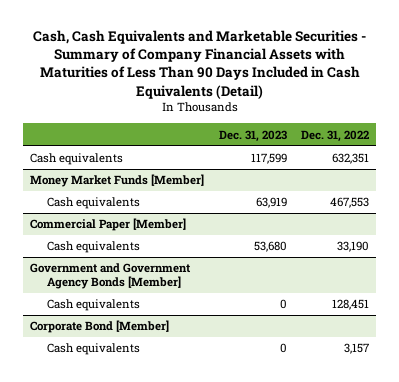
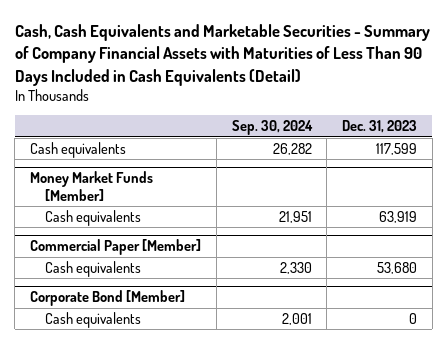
[301,129,370,142] Dec. 31, 2022 -> none
none -> [231,120,313,136] Sep. 30, 2024
[30,263,192,290] Government and Government Agency Bonds [Member] -> none
[47,299,141,312] Cash equivalents -> none

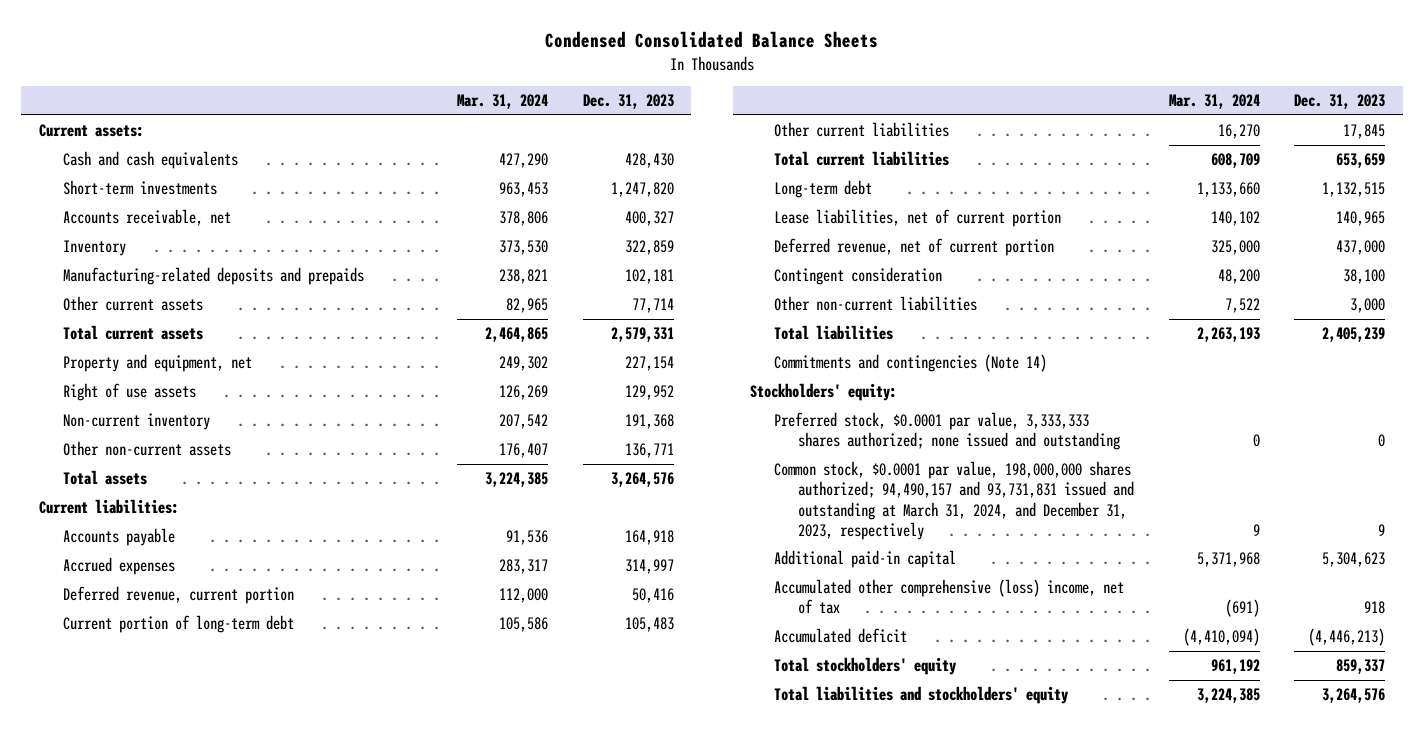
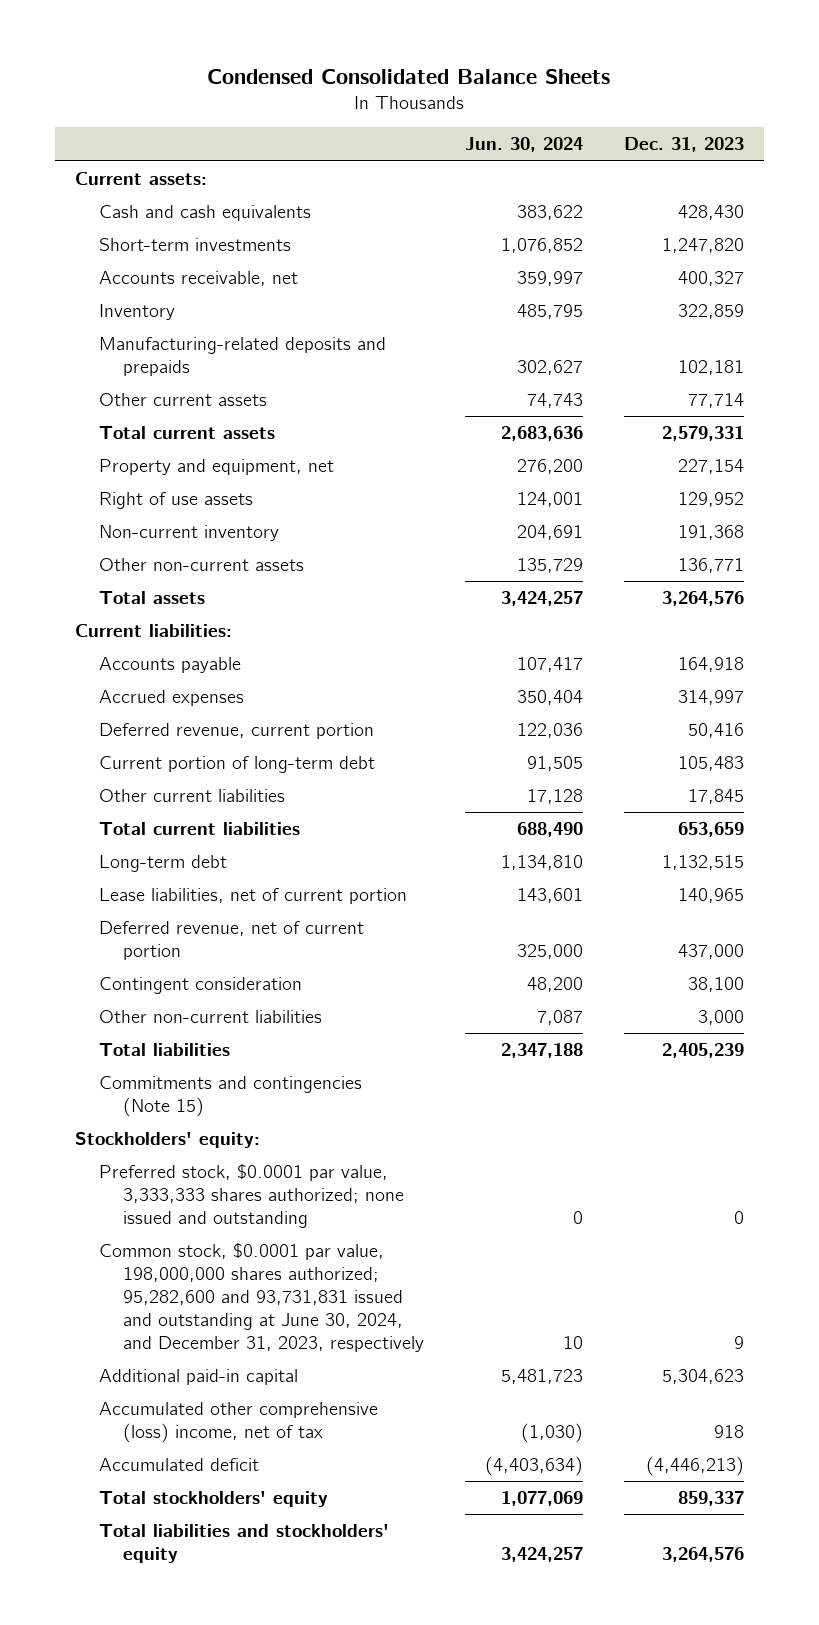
[457,94,549,110] Mar. 31, 2024 -> none
none -> [464,137,583,153] Jun. 30, 2024
[774,354,1048,373] Commitments and contingencies (Note 14) -> [99,1076,363,1118] Commitments and contingencies (Note 15)
[774,461,1135,540] Common stock, $0.0001 par value, 198,000,000 shares authorized; 94,490,157 and 93,731,831 issued and outstanding at March 31, 2024, and December 31, 2023, respectively -> [99,1243,425,1353] Common stock, $0.0001 par value, 198,000,000 shares authorized; 95,282,600 and 93,731,831 issued and outstanding at June 30, 2024, and December 31, 2023, respectively

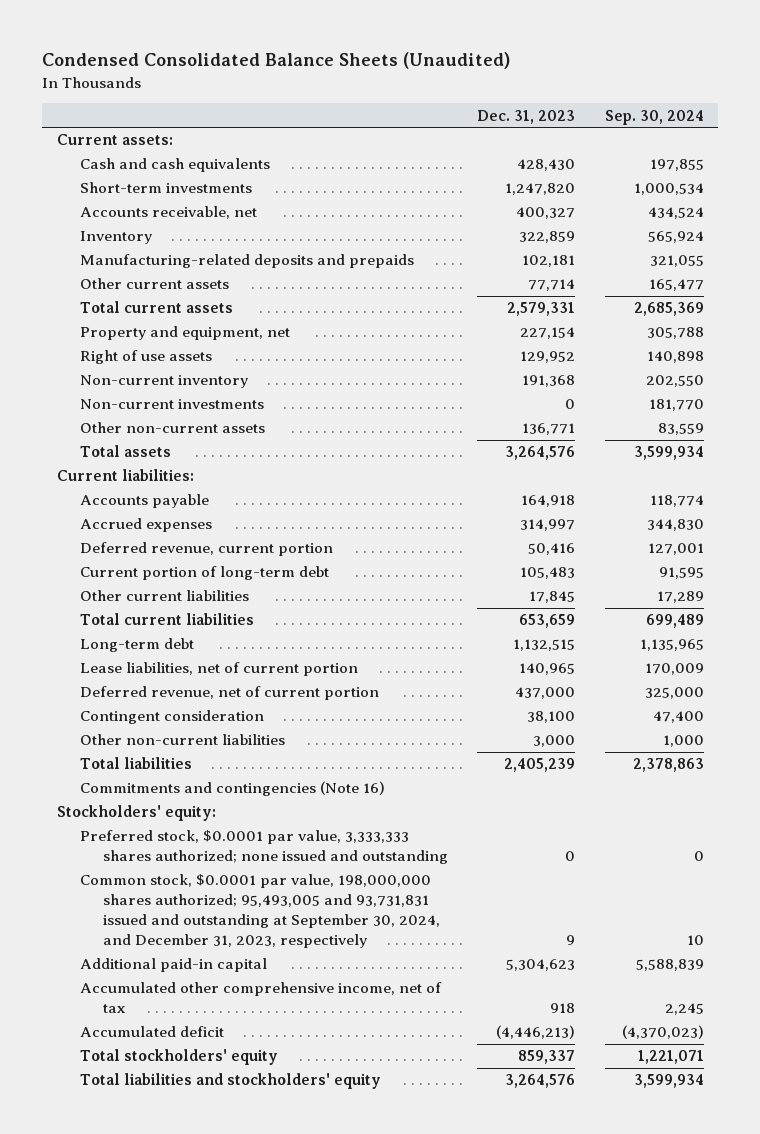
[207,68,611,84] Condensed Consolidated Balance Sheets -> [41,52,510,70] Condensed Consolidated Balance Sheets (Unaudited)
[464,137,583,153] Jun. 30, 2024 -> none
none -> [604,109,704,125] Sep. 30, 2024
none -> [79,399,264,410] Non-current investments
[99,1076,363,1118] Commitments and contingencies (Note 15) -> [79,781,385,797] Commitments and contingencies (Note 16)
[99,1243,425,1353] Common stock, $0.0001 par value, 198,000,000 shares authorized; 95,282,600 and 93,731,831 issued and outstanding at June 30, 2024, and December 31, 2023, respectively -> [79,874,441,949] Common stock, $0.0001 par value, 198,000,000 shares authorized; 95,493,005 and 93,731,831 issued and outstanding at September 30, 2024, and December 31, 2023, respectively
[99,1402,379,1444] Accumulated other comprehensive (loss) income, net of tax -> [79,982,442,1014] Accumulated other comprehensive income, net of tax

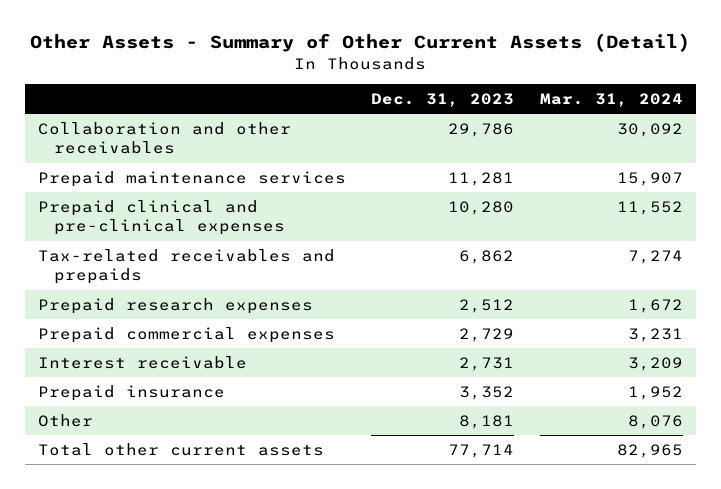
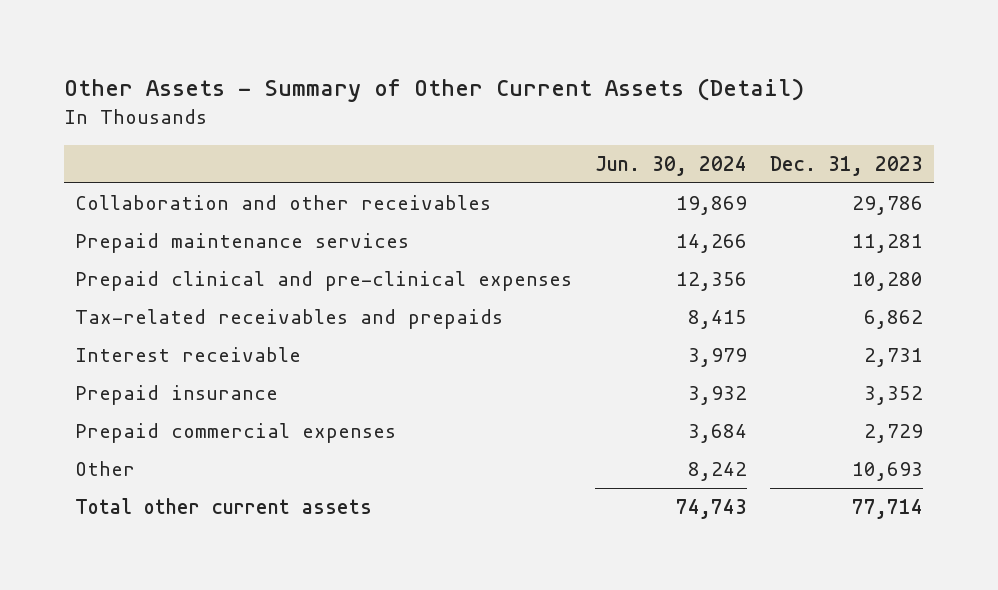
[540,92,684,107] Mar. 31, 2024 -> none
none -> [595,155,748,176] Jun. 30, 2024
[37,297,313,314] Prepaid research expenses -> none
[37,326,335,343] Prepaid commercial expenses -> [75,423,397,444] Prepaid commercial expenses
[459,414,515,429] 8,181 -> [852,462,924,482] 10,693

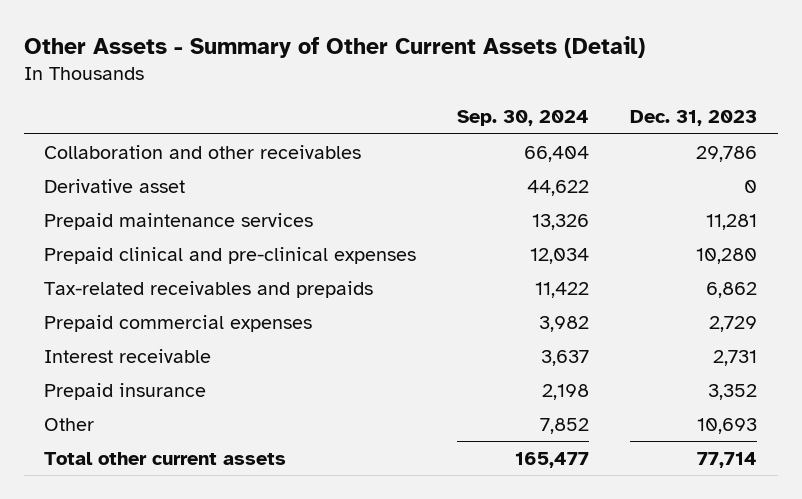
[595,155,748,176] Jun. 30, 2024 -> none
none -> [457,110,590,127] Sep. 30, 2024
none -> [44,178,186,193] Derivative asset
[75,423,397,444] Prepaid commercial expenses -> [44,314,313,332] Prepaid commercial expenses

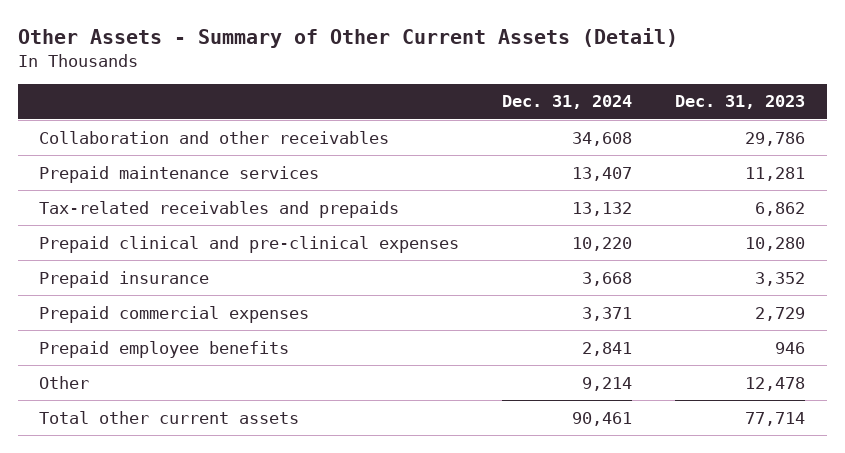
[457,110,590,127] Sep. 30, 2024 -> none
none -> [502,95,633,110] Dec. 31, 2024
[44,178,186,193] Derivative asset -> none
[44,348,212,363] Interest receivable -> none
[44,246,417,264] Prepaid clinical and pre-clinical expenses -> [39,235,460,253] Prepaid clinical and pre-clinical expenses
[44,314,313,332] Prepaid commercial expenses -> [39,305,310,323] Prepaid commercial expenses
none -> [39,340,290,358] Prepaid employee benefits
[697,417,758,434] 10,693 -> [745,376,806,391] 12,478

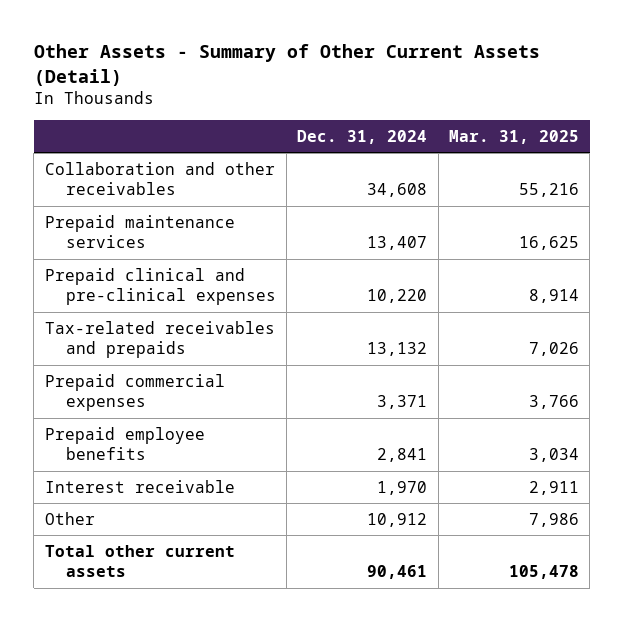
[675,95,806,110] Dec. 31, 2023 -> none
none -> [448,129,579,144] Mar. 31, 2025
[39,270,210,288] Prepaid insurance -> none
[39,200,400,218] Tax-related receivables and prepaids -> [44,320,275,359] Tax-related receivables and prepaids
none -> [44,479,235,493] Interest receivable
[582,376,633,391] 9,214 -> [367,512,428,527] 10,912

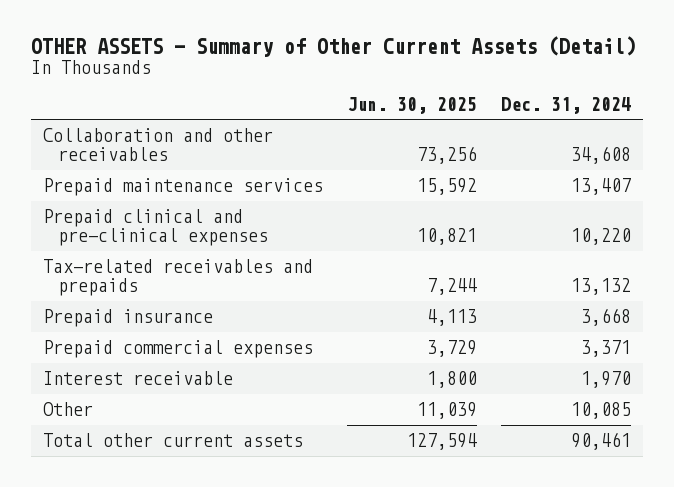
[33,44,540,86] Other Assets - Summary of Other Current Assets (Detail) -> [30,35,636,57] OTHER ASSETS - Summary of Other Current Assets (Detail)
[448,129,579,144] Mar. 31, 2025 -> none
none -> [346,96,477,114] Jun. 30, 2025
none -> [42,309,213,328] Prepaid insurance
[44,426,205,461] Prepaid employee benefits -> none
[367,512,428,527] 10,912 -> [571,402,632,420] 10,085

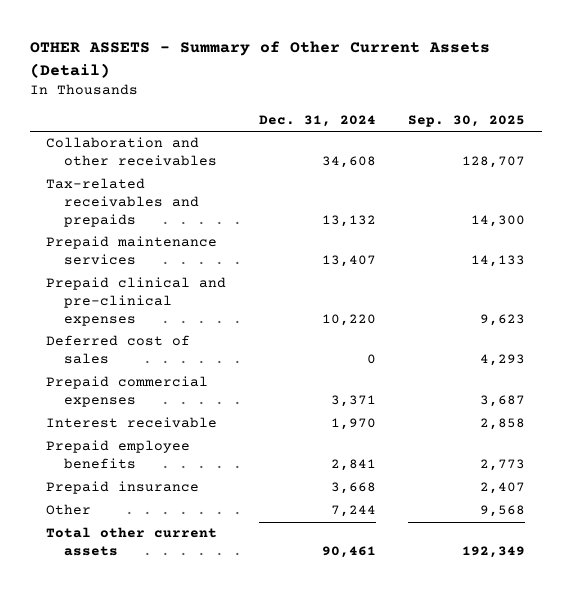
[346,96,477,114] Jun. 30, 2025 -> none
none -> [408,115,526,128] Sep. 30, 2025
[42,259,313,297] Tax-related receivables and prepaids -> [46,178,199,228] Tax-related receivables and prepaids
none -> [46,335,191,365] Deferred cost of sales
none -> [46,440,191,470] Prepaid employee benefits
[42,309,213,328] Prepaid insurance -> [46,481,200,495] Prepaid insurance
[571,402,632,420] 10,085 -> [330,505,376,518] 7,244

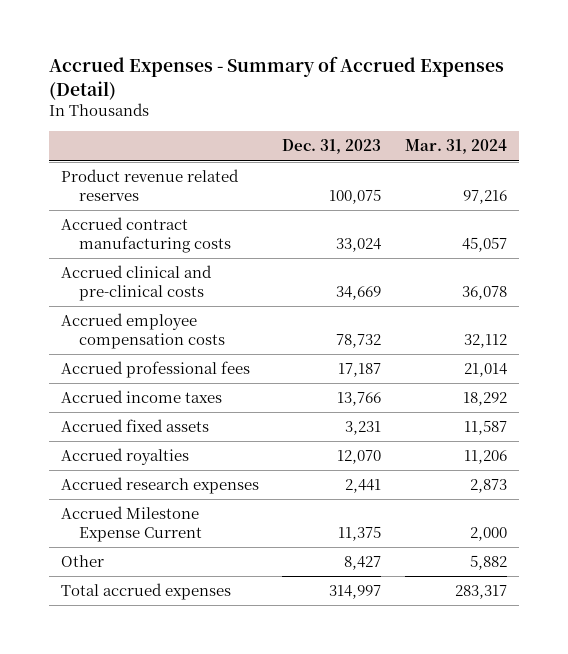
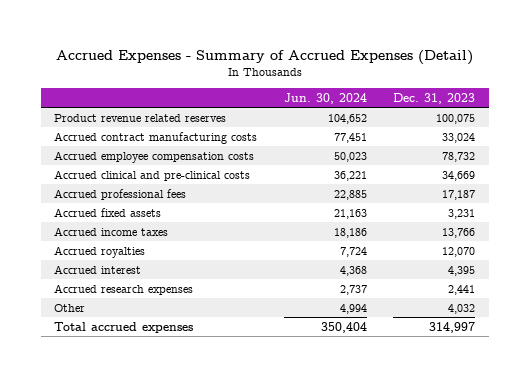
[404,139,507,155] Mar. 31, 2024 -> none
none -> [283,92,367,104] Jun. 30, 2024
[60,265,212,301] Accrued clinical and pre-clinical costs -> [54,169,251,181] Accrued clinical and pre-clinical costs
[60,390,222,404] Accrued income taxes -> [54,226,169,236] Accrued income taxes
none -> [54,264,142,274] Accrued interest
[60,506,202,542] Accrued Milestone Expense Current -> none
[344,556,382,571] 8,427 -> [448,303,476,314] 4,032

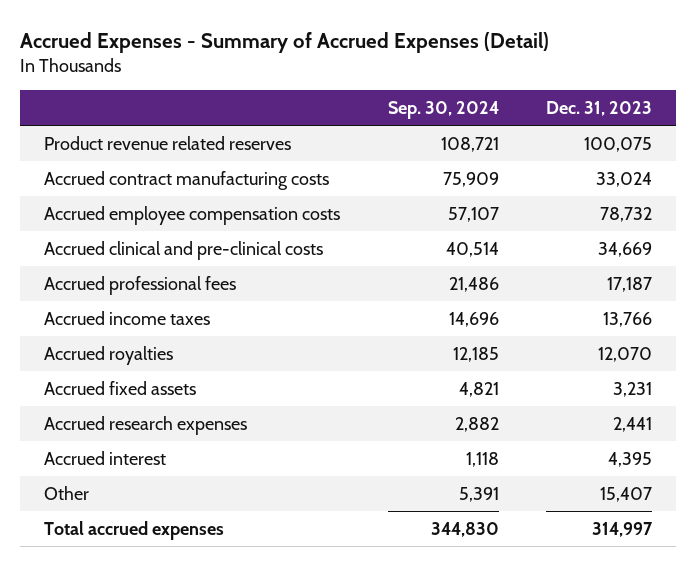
[283,92,367,104] Jun. 30, 2024 -> none
none -> [387,100,499,119] Sep. 30, 2024
[54,207,162,217] Accrued fixed assets -> [43,380,196,395] Accrued fixed assets
[54,264,142,274] Accrued interest -> [43,450,166,465] Accrued interest
[448,303,476,314] 4,032 -> [600,486,653,502] 15,407

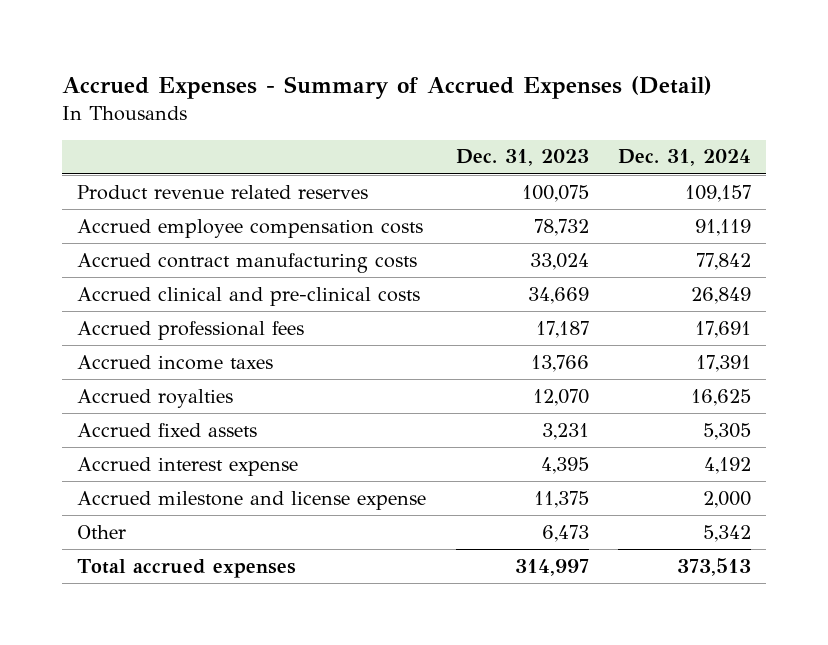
[387,100,499,119] Sep. 30, 2024 -> none
none -> [617,149,751,167] Dec. 31, 2024
[43,170,329,190] Accrued contract manufacturing costs -> [77,252,418,273] Accrued contract manufacturing costs
[43,415,247,435] Accrued research expenses -> none
[43,450,166,465] Accrued interest -> [77,456,299,476] Accrued interest expense
none -> [77,490,427,510] Accrued milestone and license expense
[600,486,653,502] 15,407 -> [541,524,589,542] 6,473

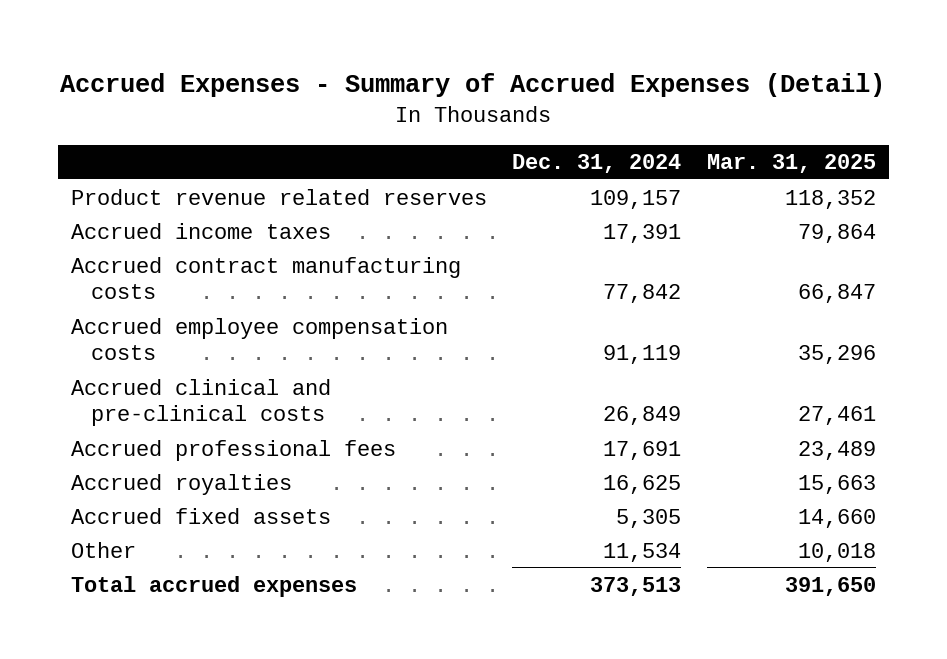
[455,149,589,167] Dec. 31, 2023 -> none
none -> [707,154,877,174] Mar. 31, 2025
[77,354,274,370] Accrued income taxes -> [70,222,331,239] Accrued income taxes
[77,218,424,238] Accrued employee compensation costs -> [70,317,448,360] Accrued employee compensation costs
[77,456,299,476] Accrued interest expense -> none
[77,490,427,510] Accrued milestone and license expense -> none
[702,524,751,542] 5,342 -> [603,542,682,562] 11,534

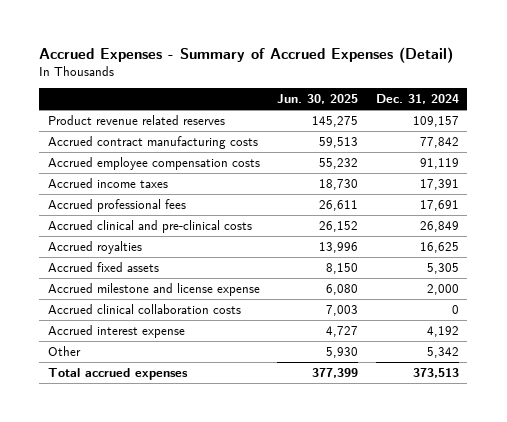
[707,154,877,174] Mar. 31, 2025 -> none
none -> [277,94,359,105] Jun. 30, 2025
[70,222,331,239] Accrued income taxes -> [48,178,169,189] Accrued income taxes
[70,378,331,426] Accrued clinical and pre-clinical costs -> [48,220,253,234] Accrued clinical and pre-clinical costs
none -> [48,283,261,297] Accrued milestone and license expense
none -> [48,304,242,315] Accrued clinical collaboration costs
none -> [48,325,186,339] Accrued interest expense
[603,542,682,562] 11,534 -> [426,347,459,359] 5,342

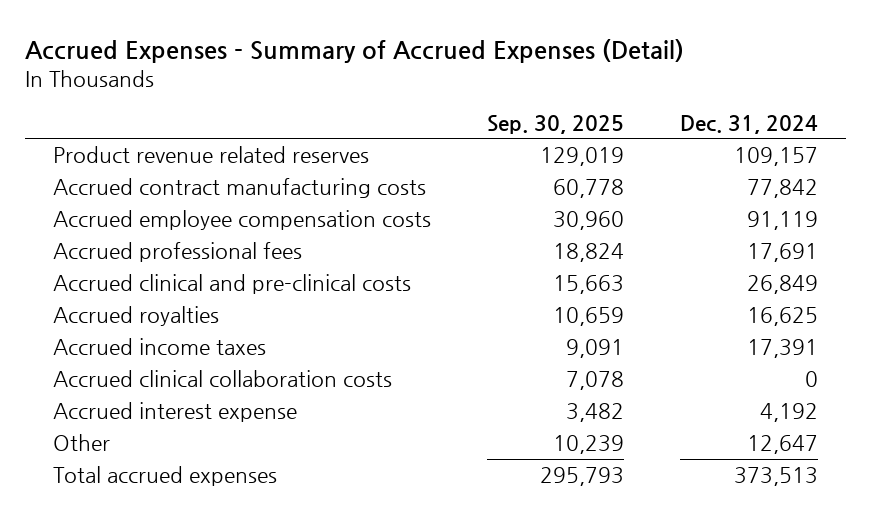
[277,94,359,105] Jun. 30, 2025 -> none
none -> [487,114,625,134] Sep. 30, 2025
[48,262,160,273] Accrued fixed assets -> none
[48,283,261,297] Accrued milestone and license expense -> none
[48,178,169,189] Accrued income taxes -> [53,338,267,356] Accrued income taxes
[426,347,459,359] 5,342 -> [746,435,818,455] 12,647

